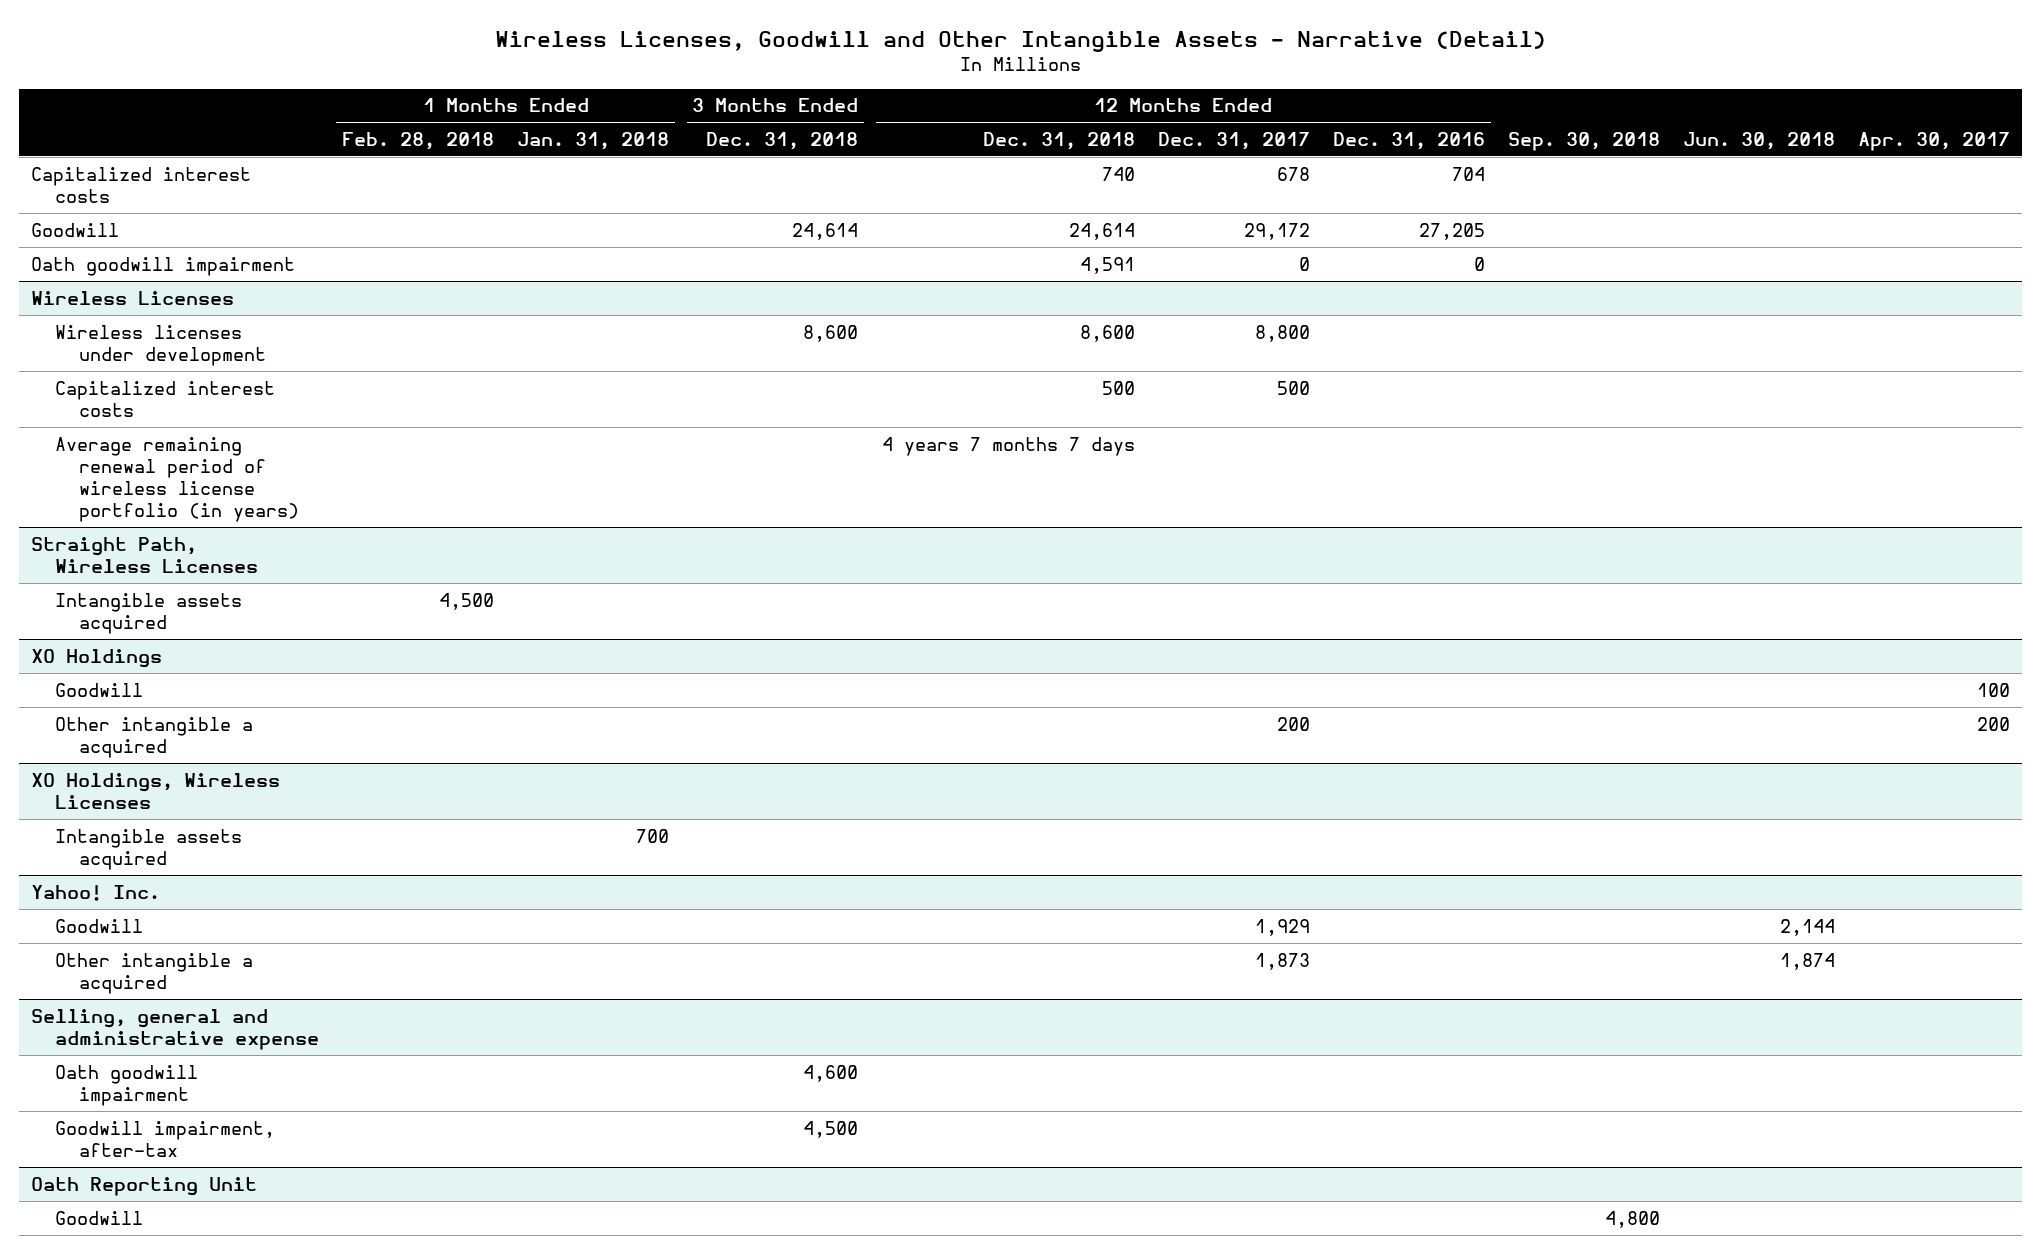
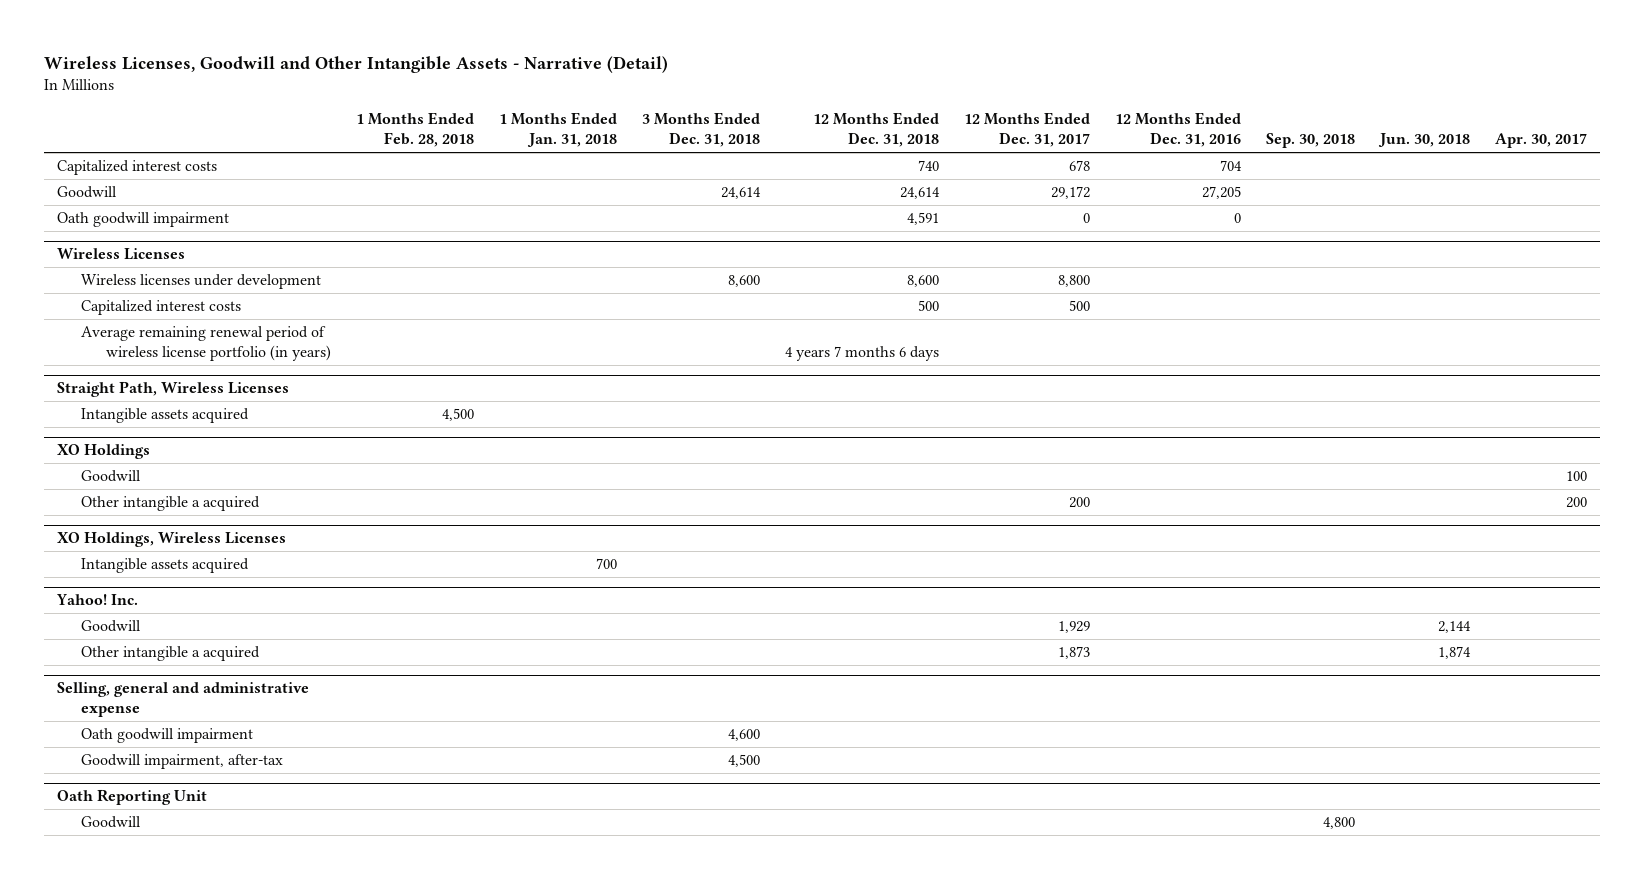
[881,436,1135,456] 4 years 7 months 7 days -> [785,346,940,362] 4 years 7 months 6 days

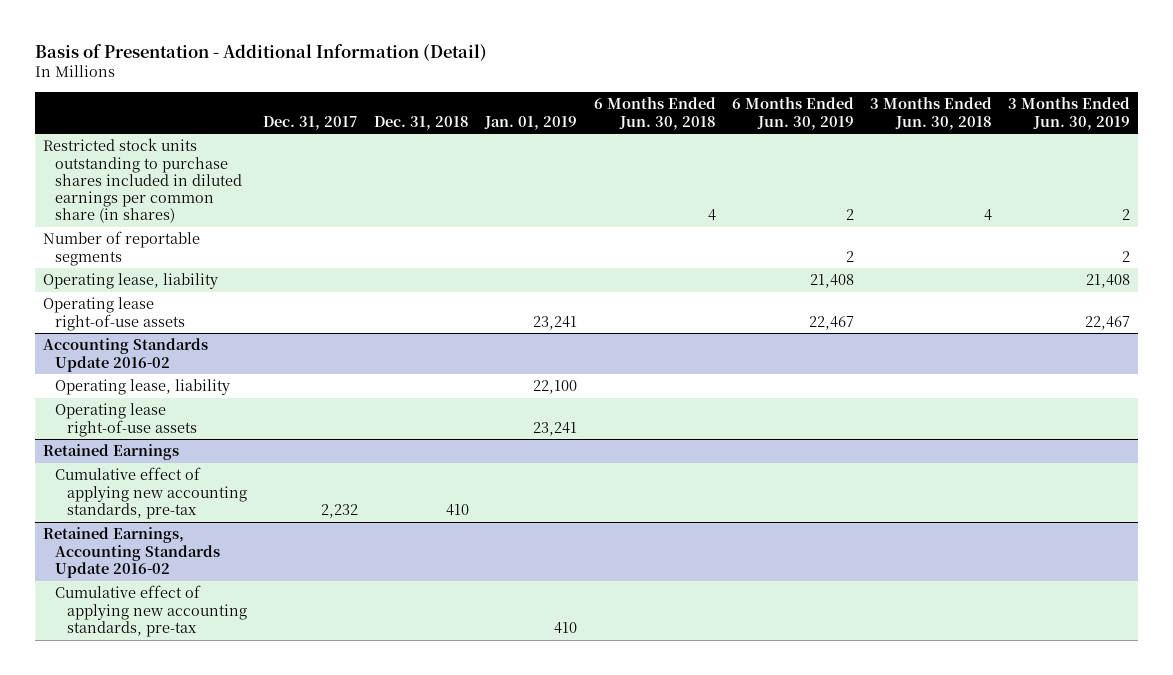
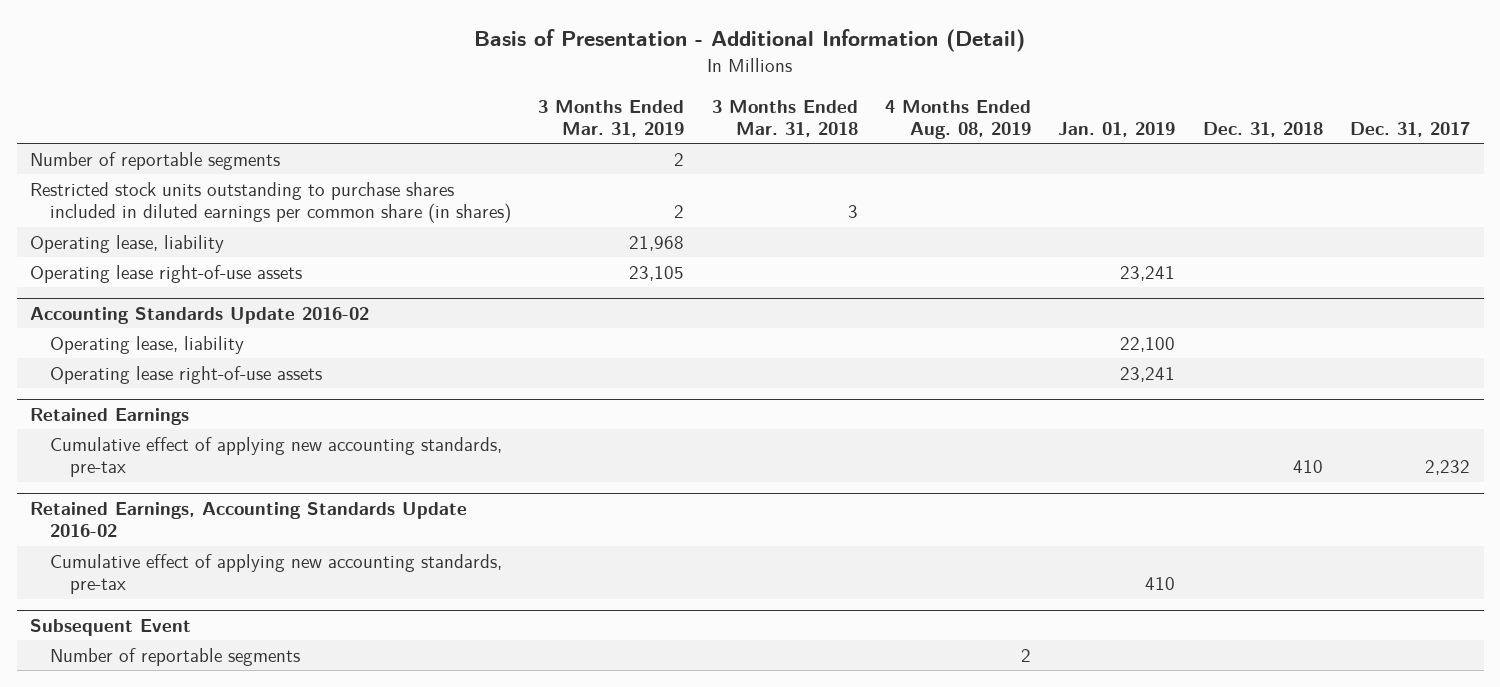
[593,97,716,130] 6 Months Ended Jun. 30, 2018 -> none
[731,97,854,130] 6 Months Ended Jun. 30, 2019 -> none
[869,97,992,130] 3 Months Ended Jun. 30, 2018 -> none
[1008,97,1131,130] 3 Months Ended Jun. 30, 2019 -> none
none -> [538,99,685,137] 3 Months Ended Mar. 31, 2019
none -> [711,99,858,137] 3 Months Ended Mar. 31, 2018
none -> [885,99,1032,139] 4 Months Ended Aug. 08, 2019
[43,138,243,224] Restricted stock units outstanding to purchase shares included in diluted earnings per common share (in shares) -> [30,181,512,224] Restricted stock units outstanding to purchase shares included in diluted earnings per common share (in shares)
none -> [30,618,192,636] Subsequent Event
none -> [50,647,301,666] Number of reportable segments

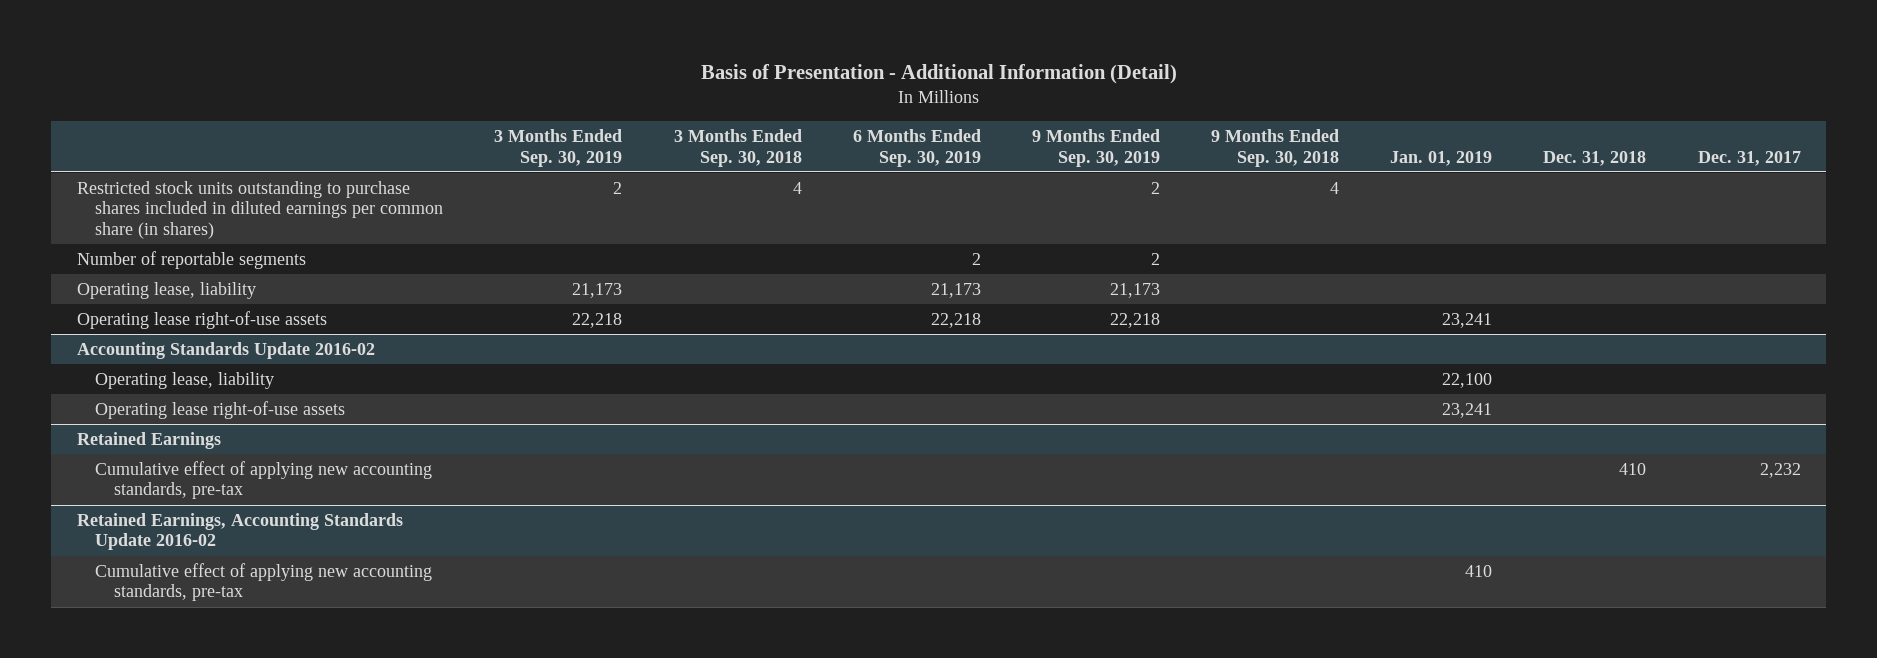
[538,99,685,137] 3 Months Ended Mar. 31, 2019 -> none
[711,99,858,137] 3 Months Ended Mar. 31, 2018 -> none
[885,99,1032,139] 4 Months Ended Aug. 08, 2019 -> none
none -> [494,128,623,167] 3 Months Ended Sep. 30, 2019
none -> [673,128,802,167] 3 Months Ended Sep. 30, 2018
none -> [852,128,981,167] 6 Months Ended Sep. 30, 2019
none -> [1031,128,1160,167] 9 Months Ended Sep. 30, 2019
none -> [1211,128,1340,167] 9 Months Ended Sep. 30, 2018
[30,151,281,170] Number of reportable segments -> [76,250,306,269] Number of reportable segments
[30,618,192,636] Subsequent Event -> none
[50,647,301,666] Number of reportable segments -> none

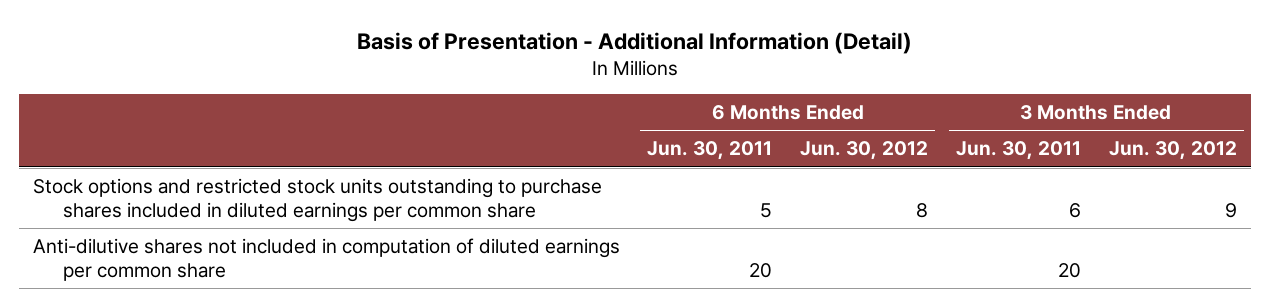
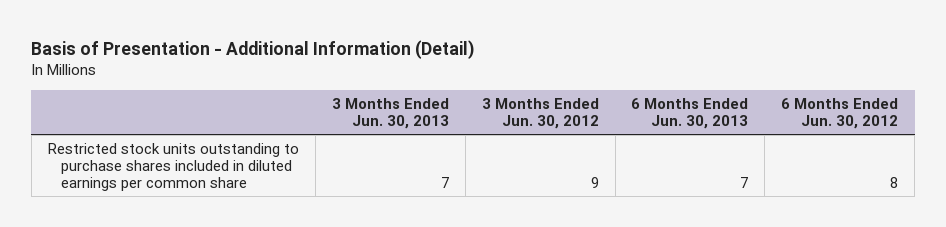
[647,141,773,161] Jun. 30, 2011 -> none
[955,141,1081,161] Jun. 30, 2011 -> none
none -> [331,97,449,130] 3 Months Ended Jun. 30, 2013
none -> [631,97,749,130] 6 Months Ended Jun. 30, 2013
[32,238,620,281] Anti-dilutive shares not included in computation of diluted earnings per common share -> none
[32,178,602,222] Stock options and restricted stock units outstanding to purchase shares included in diluted earnings per common share -> [47,142,299,192] Restricted stock units outstanding to purchase shares included in diluted earnings per common share

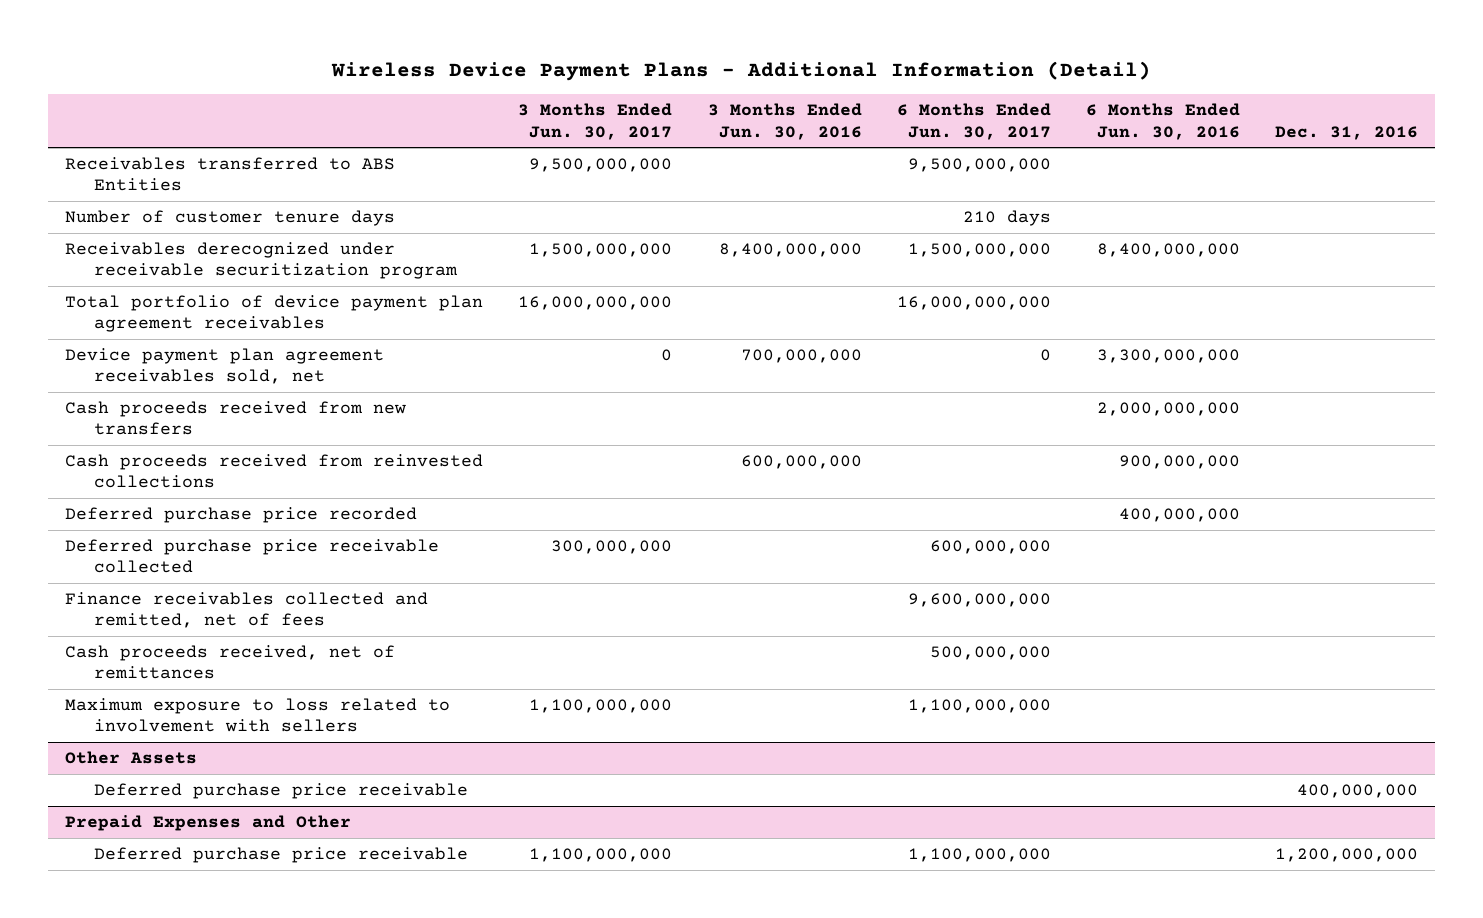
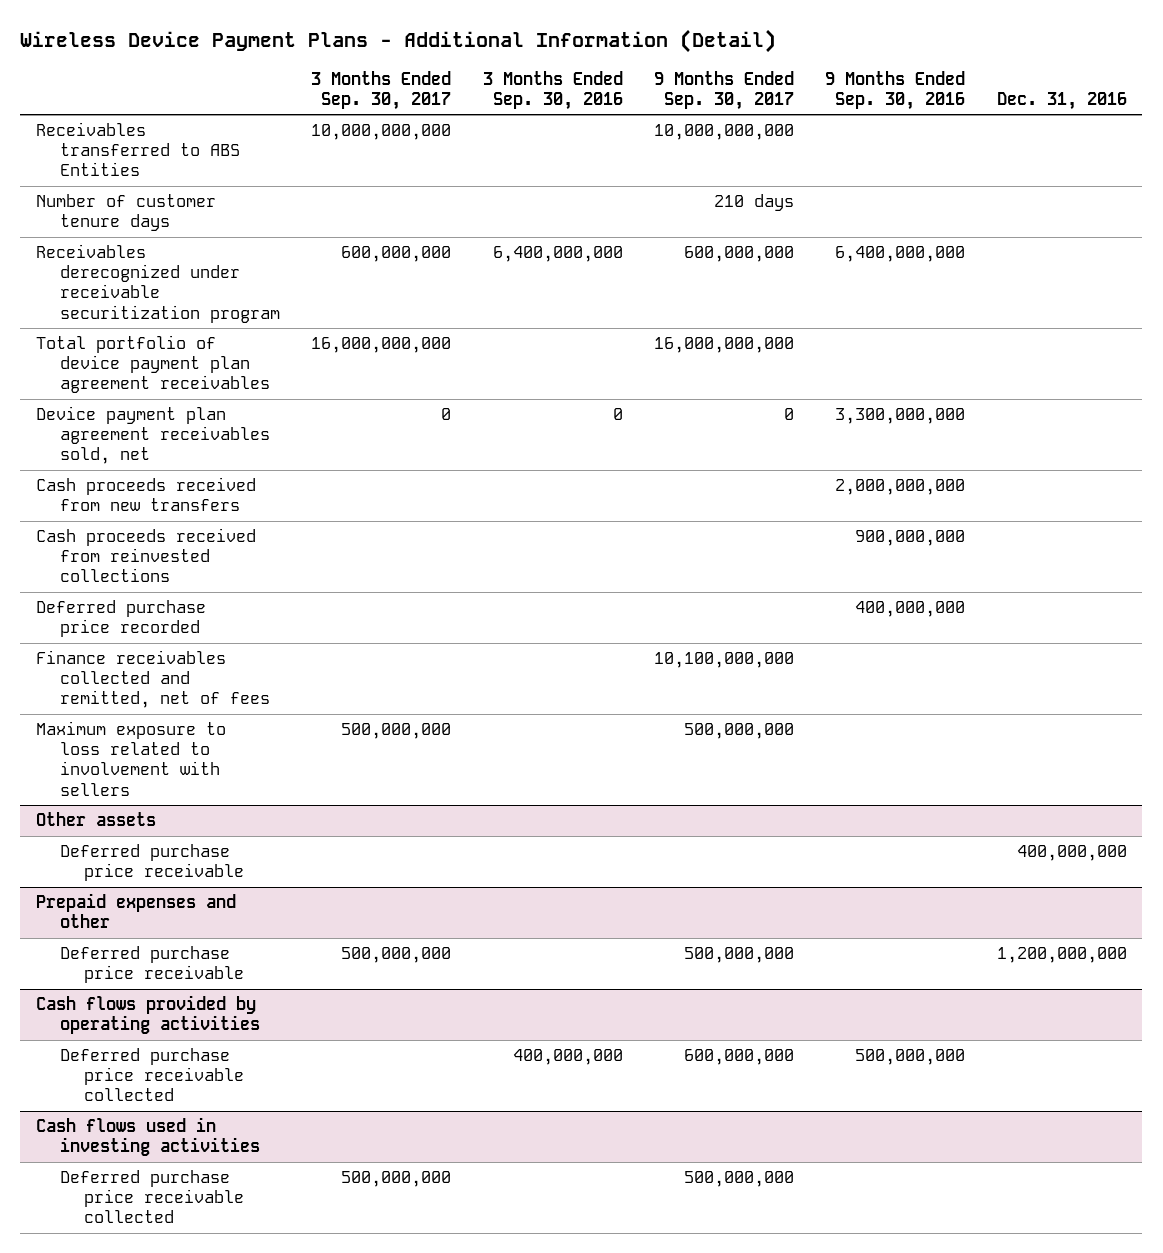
[518,103,673,140] 3 Months Ended Jun. 30, 2017 -> none
[707,103,862,140] 3 Months Ended Jun. 30, 2016 -> none
[896,103,1051,140] 6 Months Ended Jun. 30, 2017 -> none
[1085,103,1240,140] 6 Months Ended Jun. 30, 2016 -> none
none -> [311,70,452,110] 3 Months Ended Sep. 30, 2017
none -> [482,70,623,110] 3 Months Ended Sep. 30, 2016
none -> [653,70,794,110] 9 Months Ended Sep. 30, 2017
none -> [825,70,966,110] 9 Months Ended Sep. 30, 2016
[65,539,440,574] Deferred purchase price receivable collected -> none
[65,645,396,680] Cash proceeds received, net of remittances -> none
[65,751,198,765] Other Assets -> [36,812,157,827] Other assets
[65,815,352,832] Prepaid Expenses and Other -> [36,893,237,929] Prepaid expenses and other
none -> [36,995,260,1035] Cash flows provided by operating activities
none -> [59,1048,244,1102] Deferred purchase price receivable collected
none -> [36,1117,260,1157] Cash flows used in investing activities
none -> [59,1170,244,1224] Deferred purchase price receivable collected

